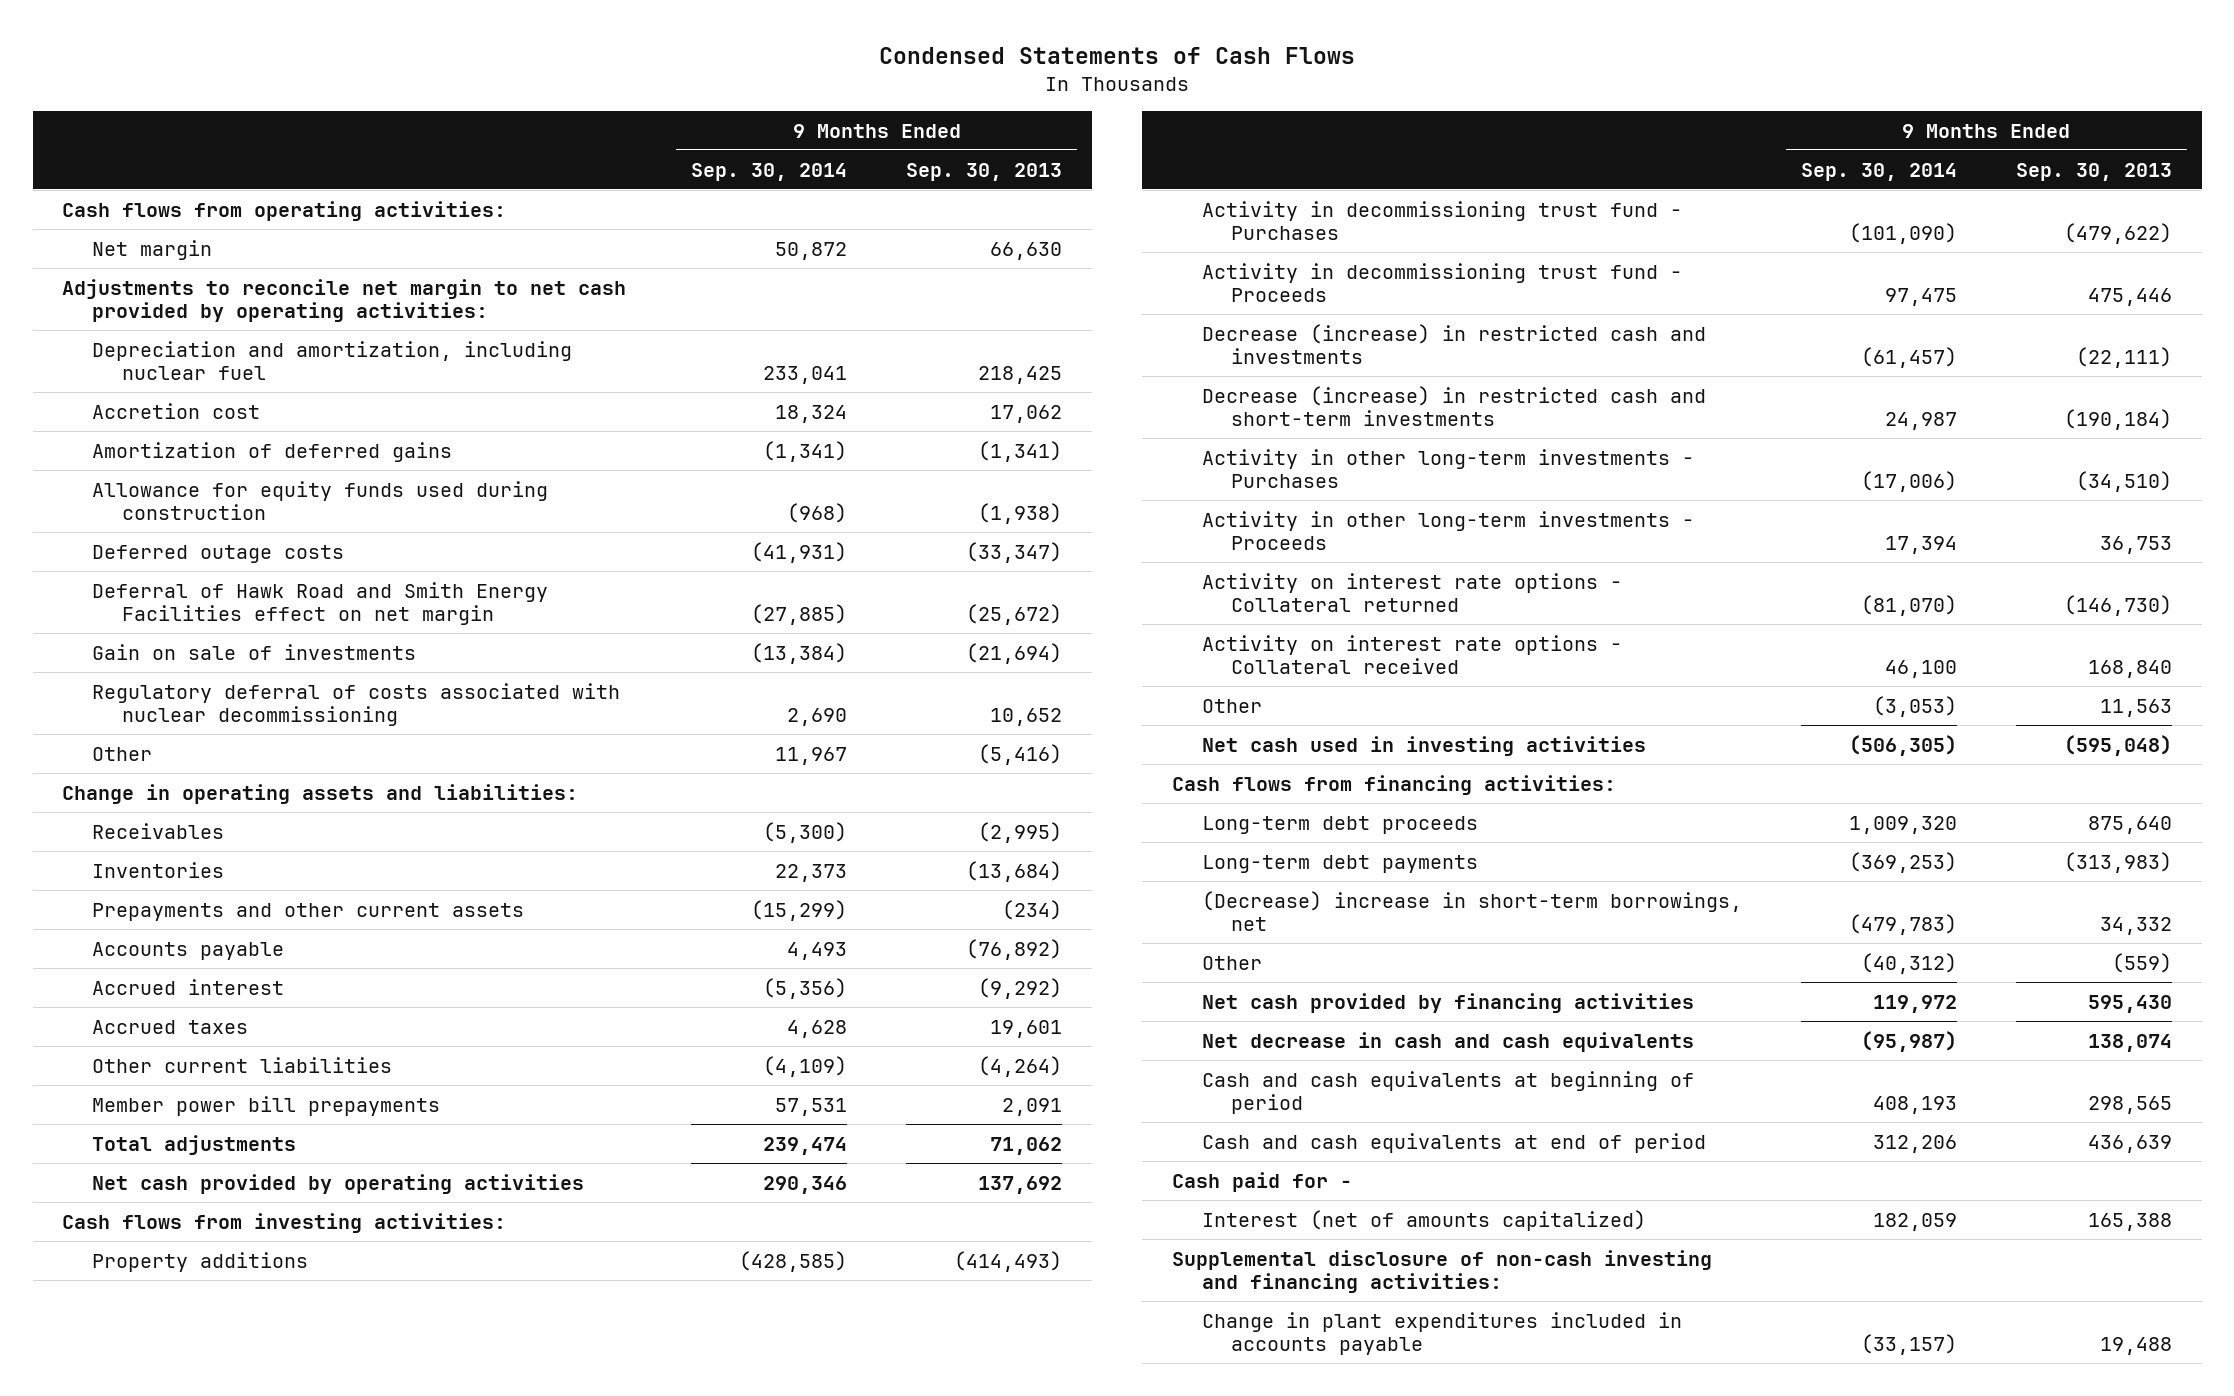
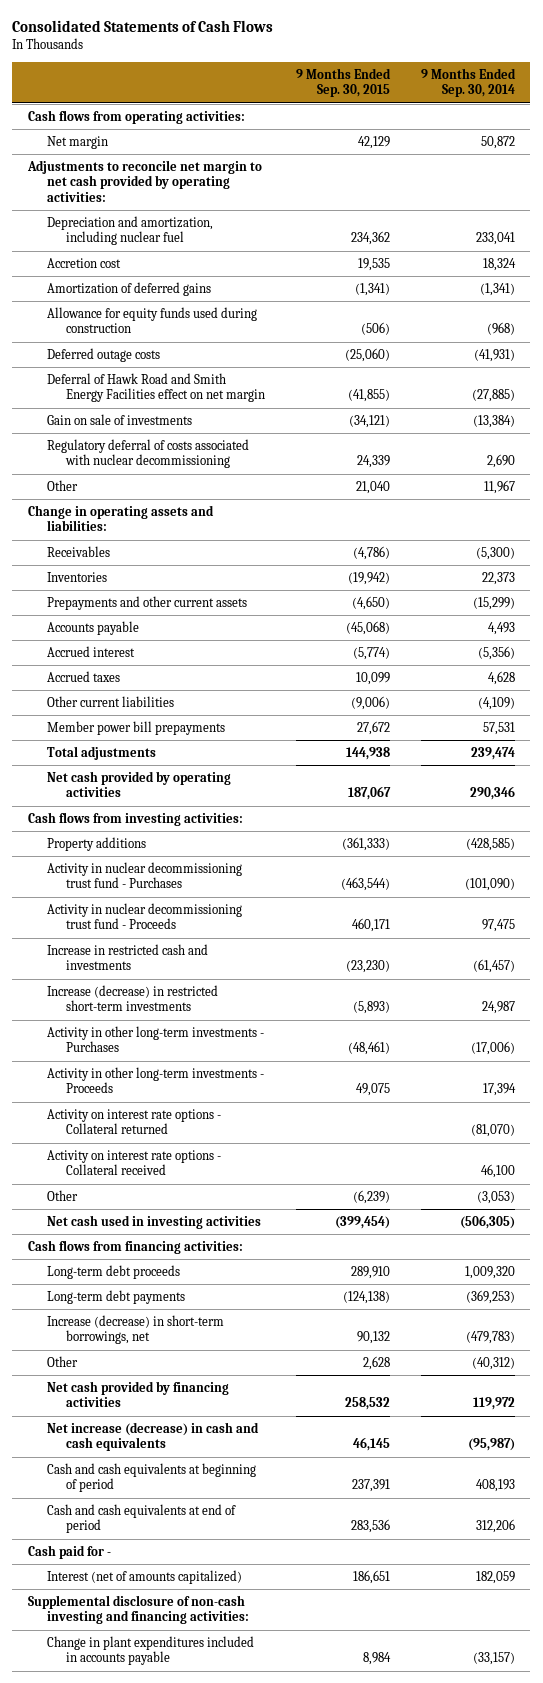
[879,46,1356,64] Condensed Statements of Cash Flows -> [12,19,274,32] Consolidated Statements of Cash Flows
[906,162,1063,181] Sep. 30, 2013 -> none
none -> [295,67,391,98] 9 Months Ended Sep. 30, 2015
[1201,200,1682,240] Activity in decommissioning trust fund - Purchases -> [46,861,242,889] Activity in nuclear decommissioning trust fund - Purchases
[1201,262,1682,302] Activity in decommissioning trust fund - Proceeds -> [46,902,242,930] Activity in nuclear decommissioning trust fund - Proceeds
[1201,323,1706,364] Decrease (increase) in restricted cash and investments -> [46,943,208,971] Increase in restricted cash and investments
[1201,385,1706,426] Decrease (increase) in restricted cash and short-term investments -> [46,984,218,1012] Increase (decrease) in restricted short-term investments
[1201,890,1742,931] (Decrease) increase in short-term borrowings, net -> [46,1314,224,1345] Increase (decrease) in short-term borrowings, net
[1201,1031,1694,1052] Net decrease in cash and cash equivalents -> [46,1421,259,1452] Net increase (decrease) in cash and cash equivalents

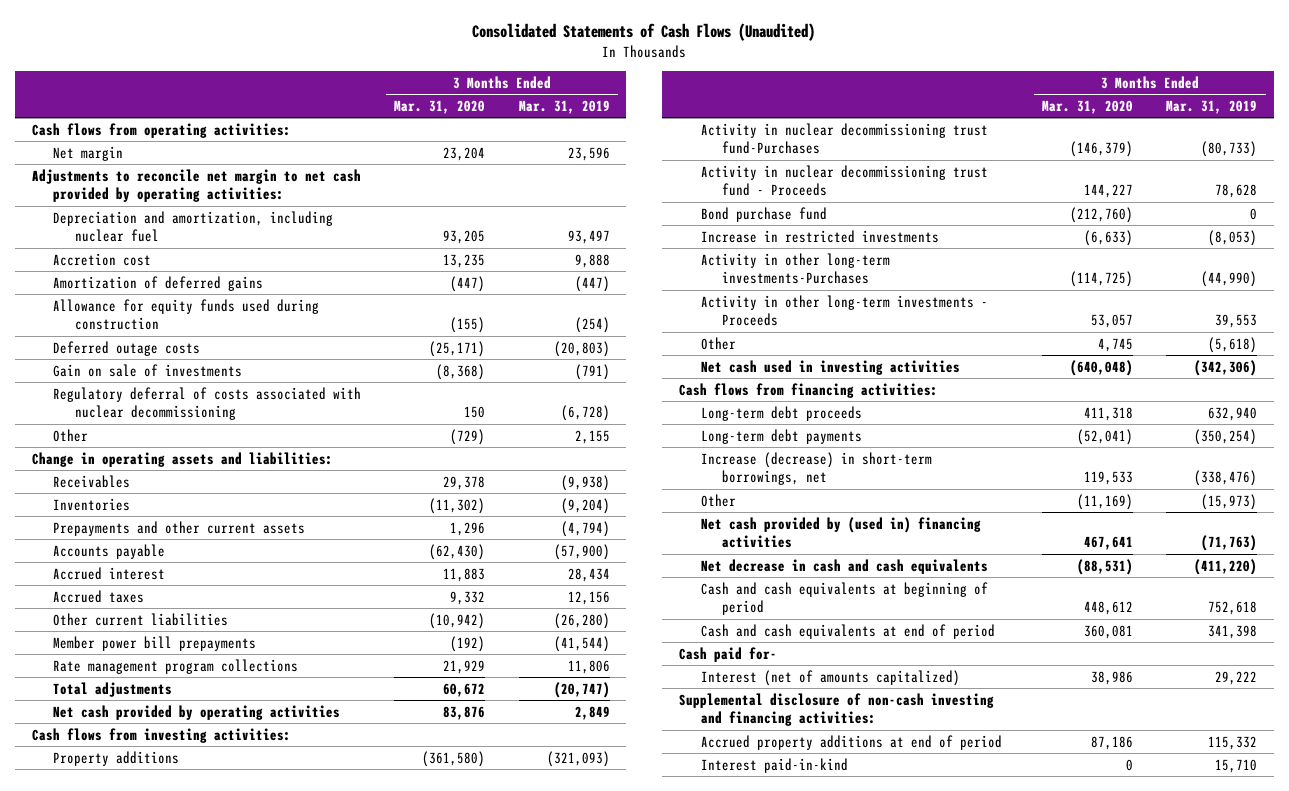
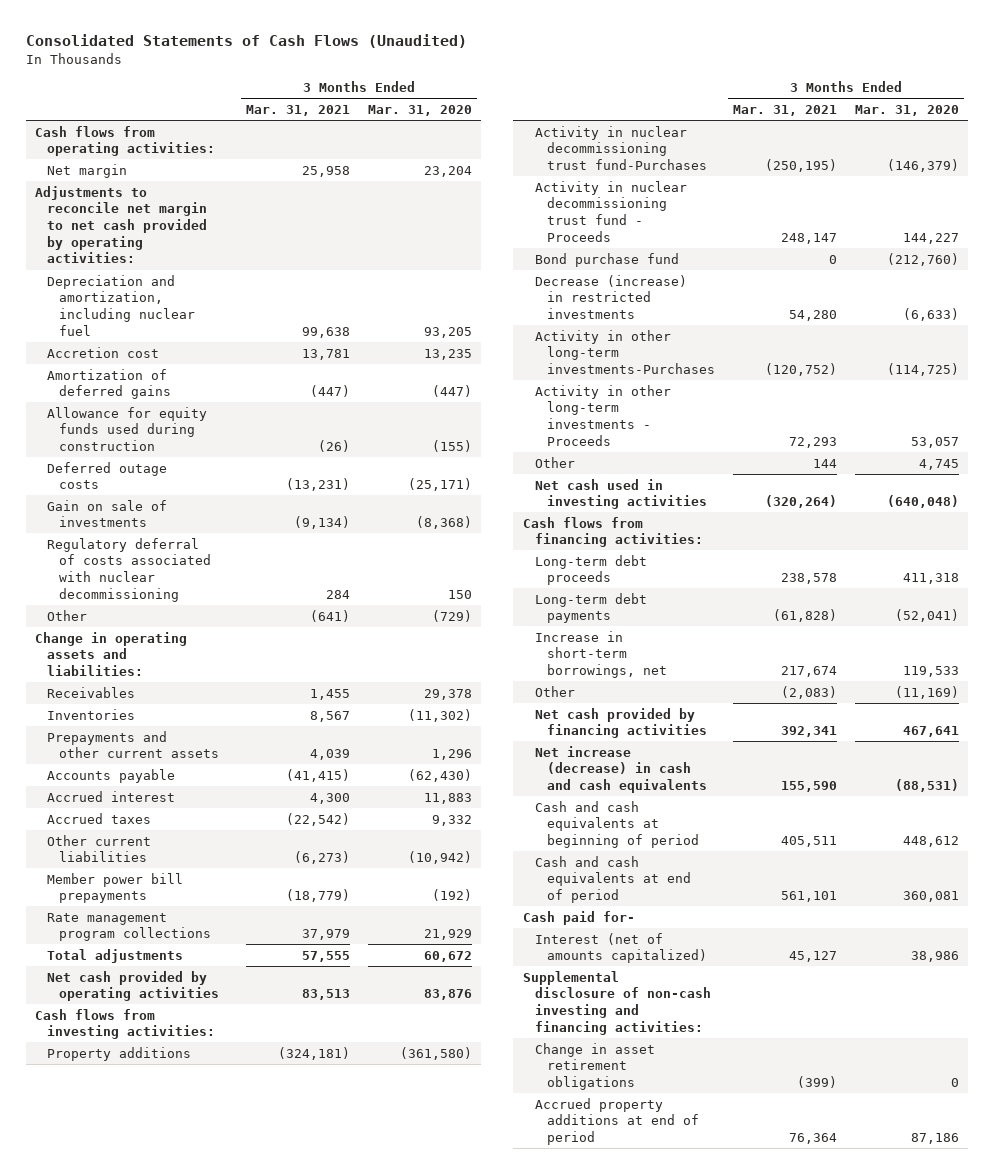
[518,99,610,114] Mar. 31, 2019 -> none
none -> [245,104,350,116] Mar. 31, 2021
[700,229,939,243] Increase in restricted investments -> [534,274,687,320] Decrease (increase) in restricted investments
[700,451,932,485] Increase (decrease) in short-term borrowings, net -> [534,630,667,679] Increase in short-term borrowings, net
[700,516,981,548] Net cash provided by (used in) financing activities -> [534,707,707,739] Net cash provided by financing activities
[700,558,988,574] Net decrease in cash and cash equivalents -> [534,745,707,794] Net increase (decrease) in cash and cash equivalents
none -> [534,1042,655,1091] Change in asset retirement obligations
[700,757,848,773] Interest paid-in-kind -> none

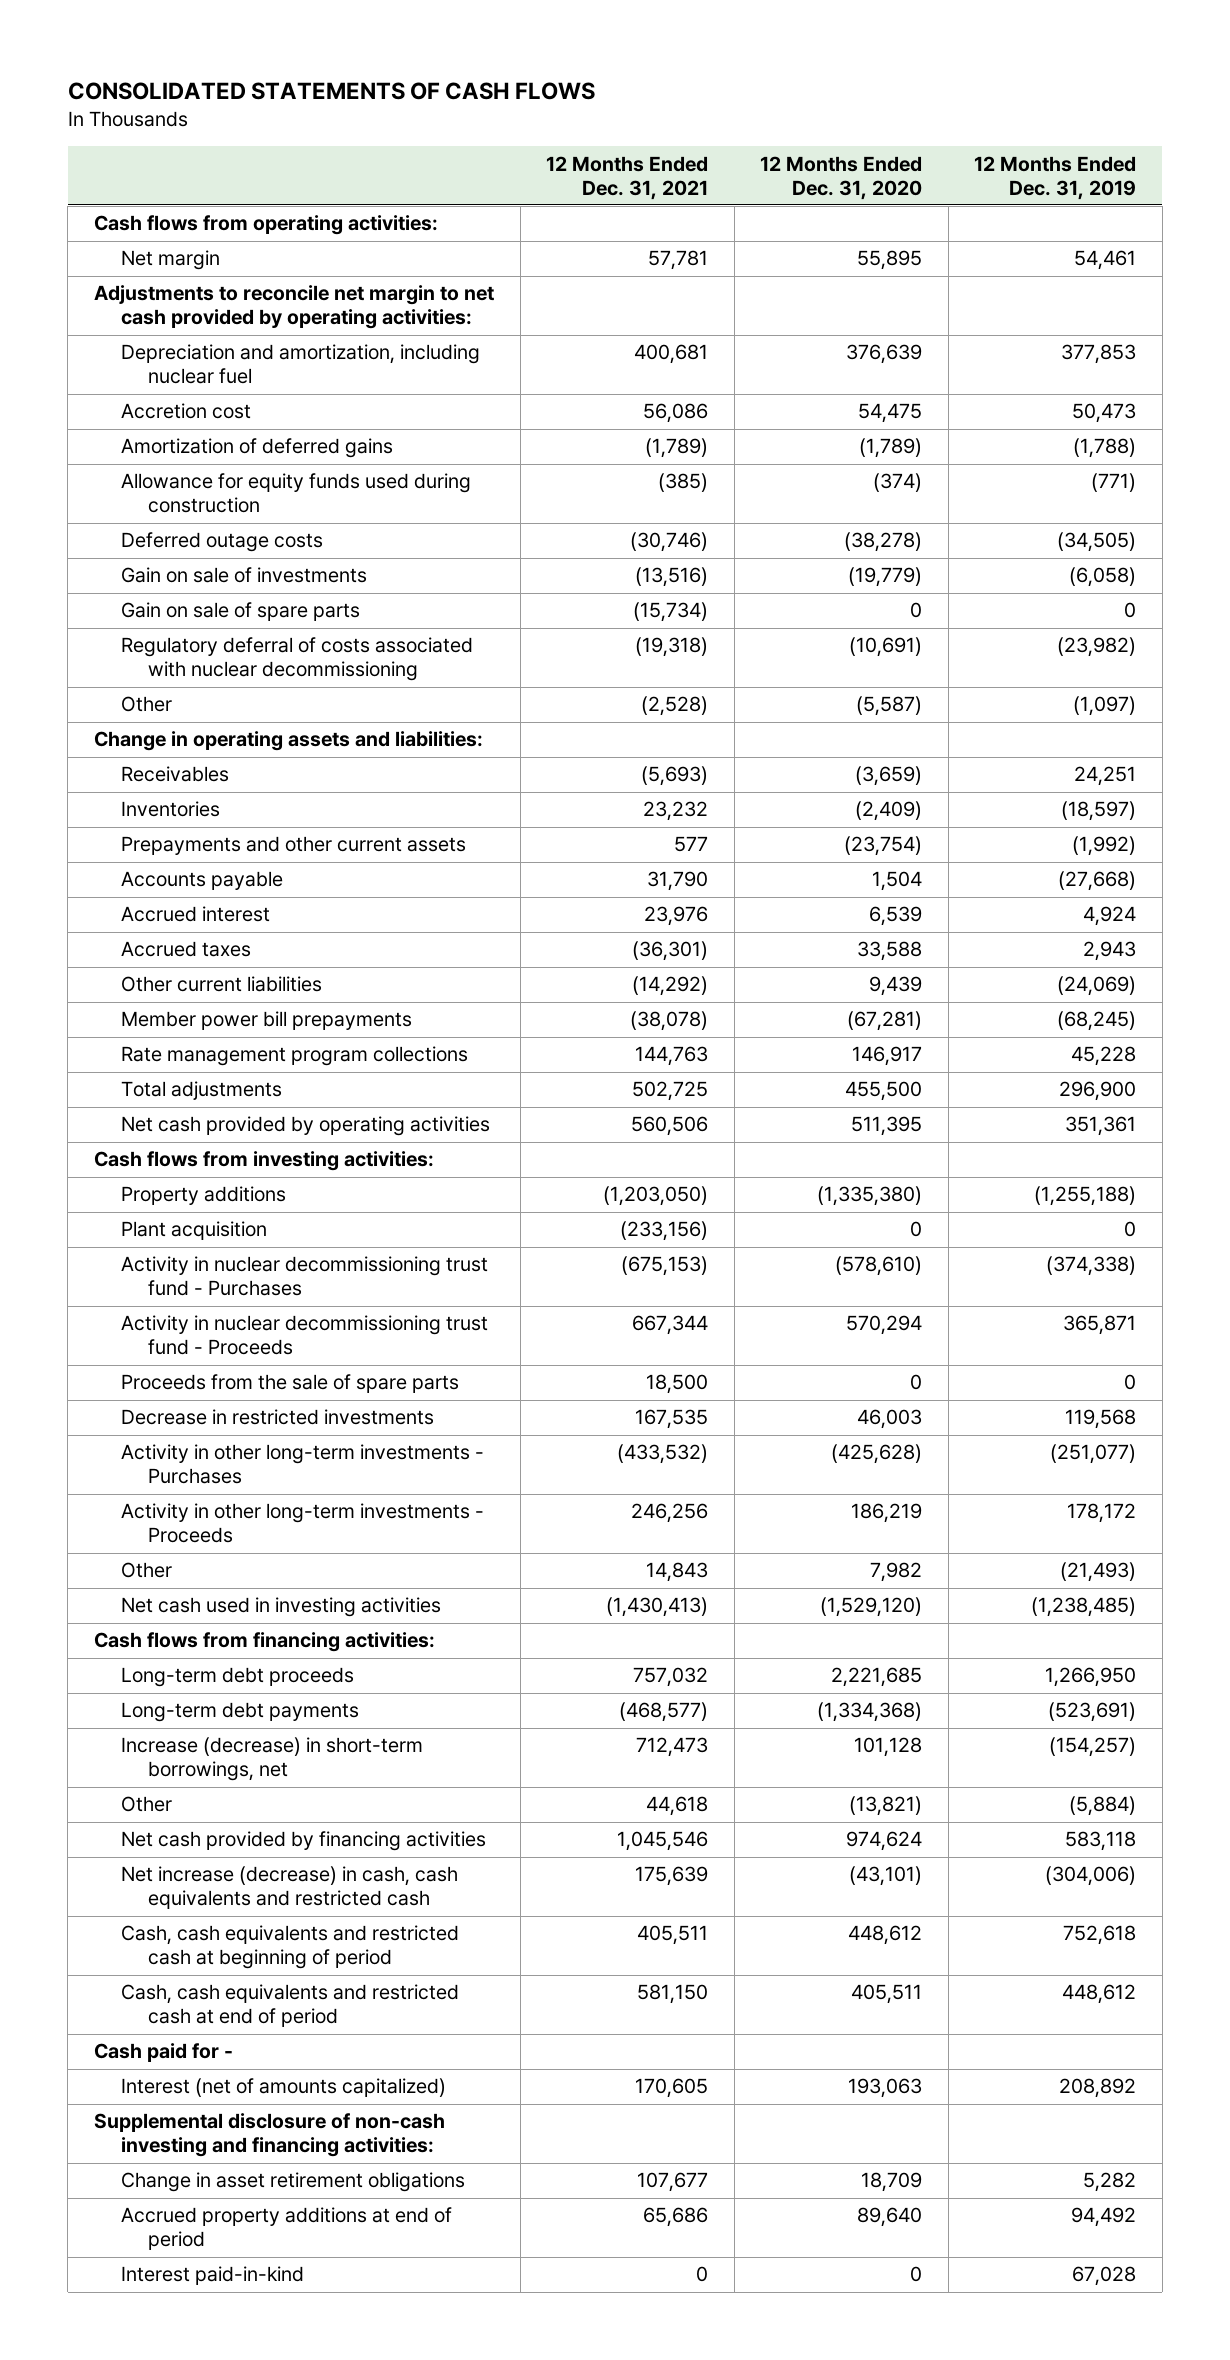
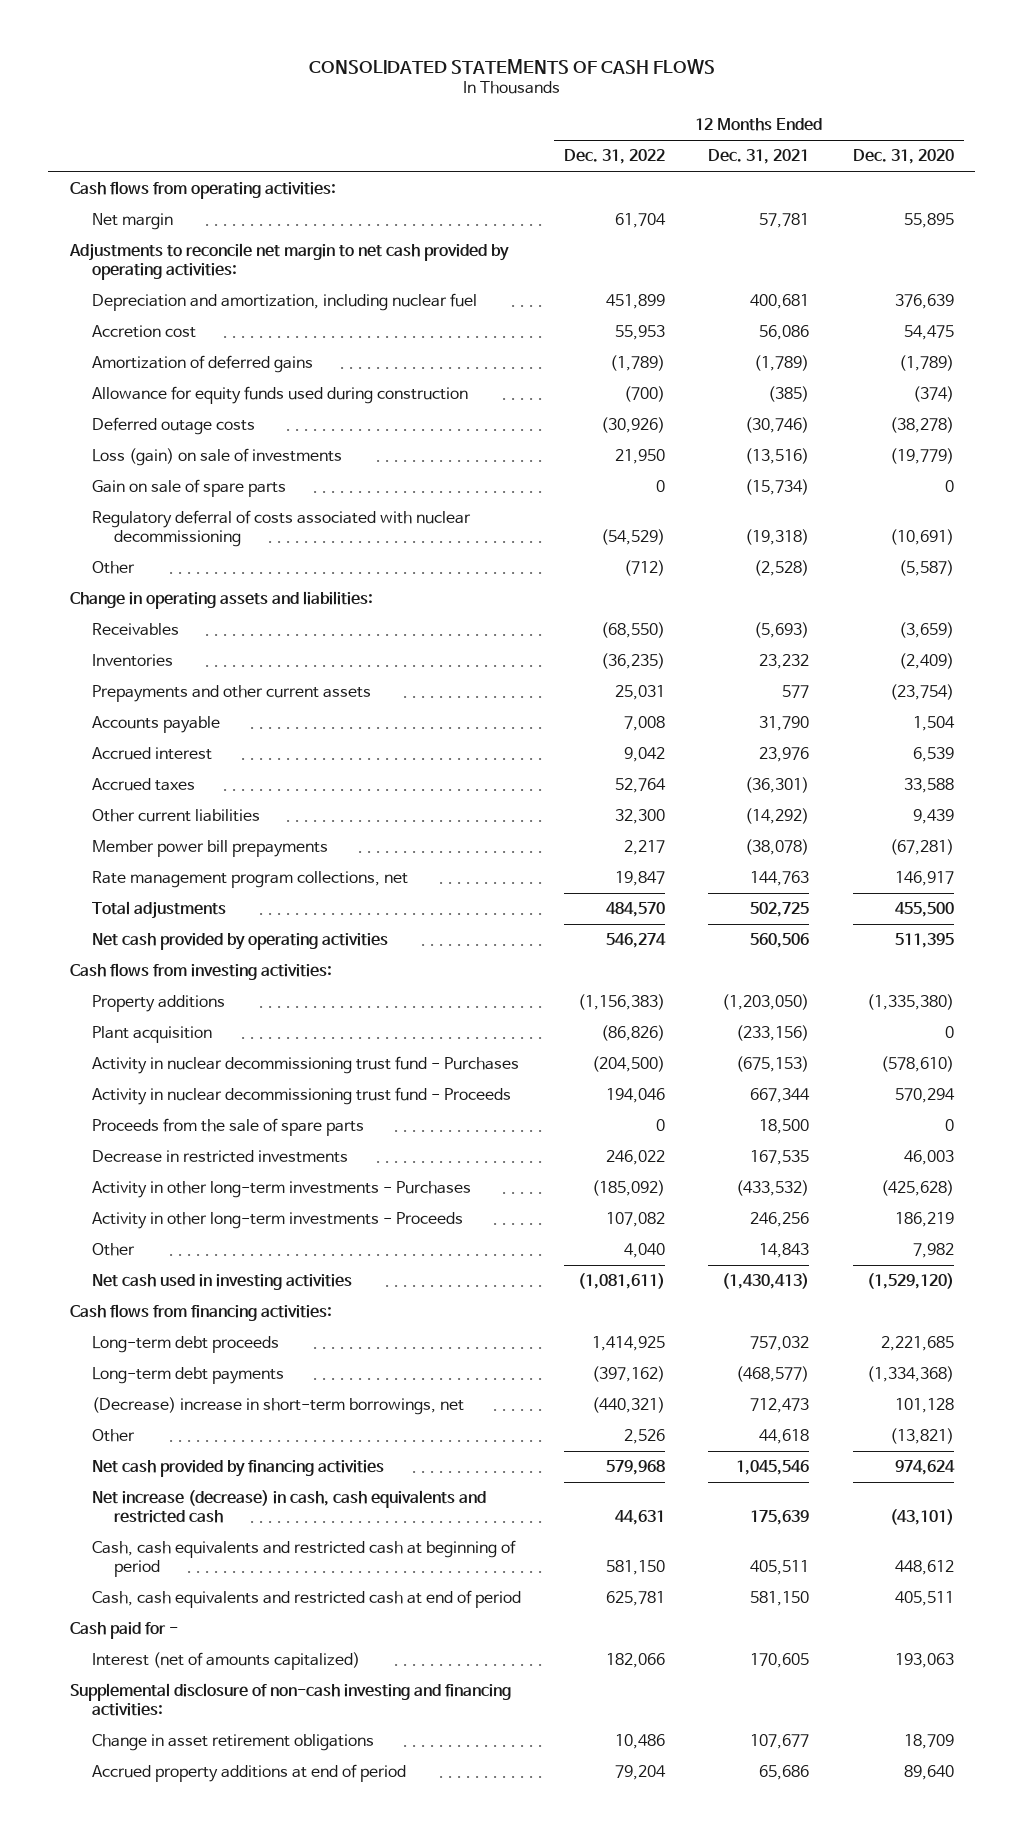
[974,155,1137,200] 12 Months Ended Dec. 31, 2019 -> none
none -> [564,149,666,165] Dec. 31, 2022
[121,567,368,584] Gain on sale of investments -> [92,448,343,467] Loss (gain) on sale of investments
[121,1046,469,1067] Rate management program collections -> [92,871,409,889] Rate management program collections, net
[121,1737,424,1782] Increase (decrease) in short-term borrowings, net -> [92,1397,465,1416] (Decrease) increase in short-term borrowings, net
[121,2266,305,2286] Interest paid-in-kind -> none

